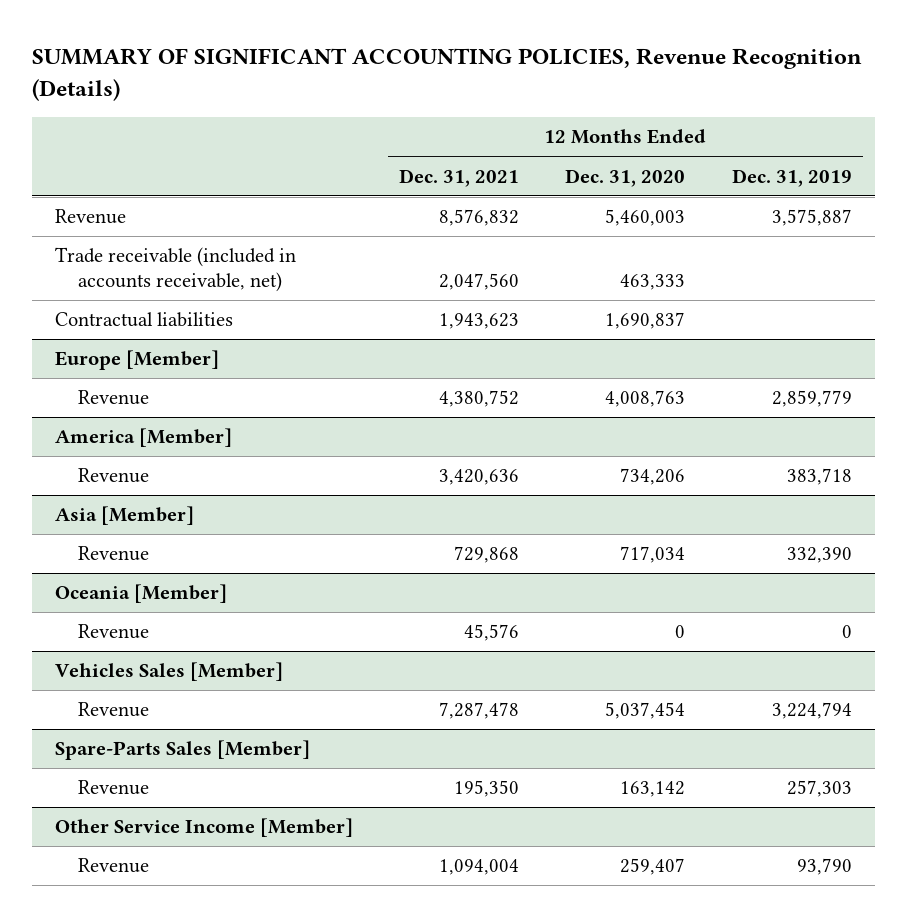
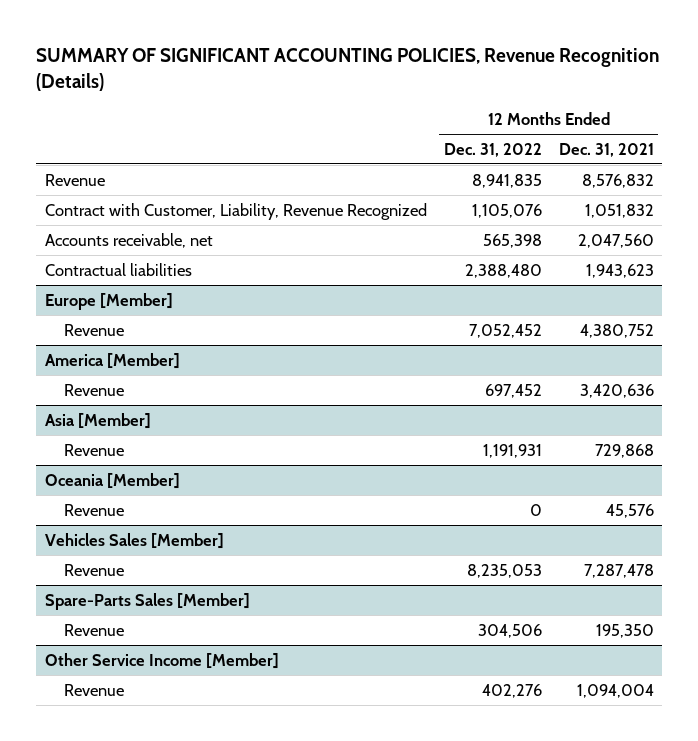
[565,168,686,187] Dec. 31, 2020 -> none
[731,168,852,187] Dec. 31, 2019 -> none
none -> [443,142,542,157] Dec. 31, 2022
none -> [44,202,427,220] Contract with Customer, Liability, Revenue Recognized
[55,247,297,292] Trade receivable (included in accounts receivable, net) -> [44,232,213,248] Accounts receivable, net

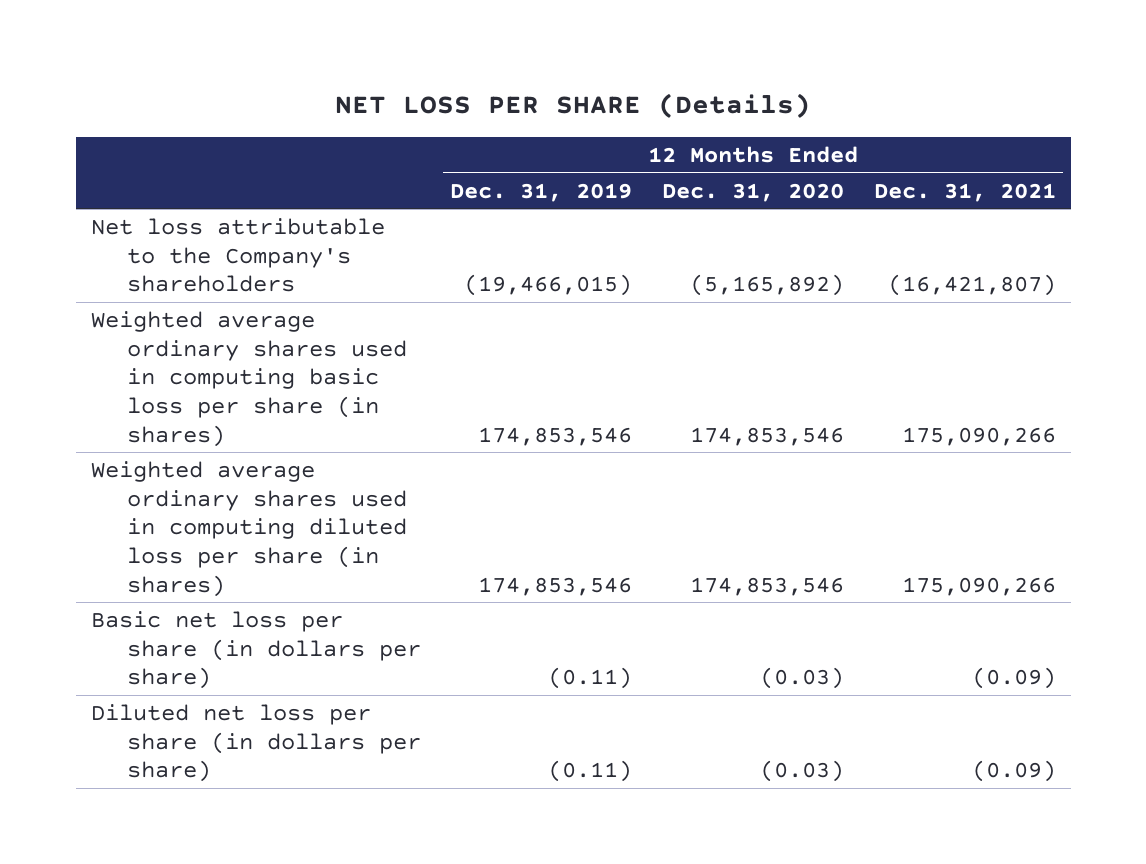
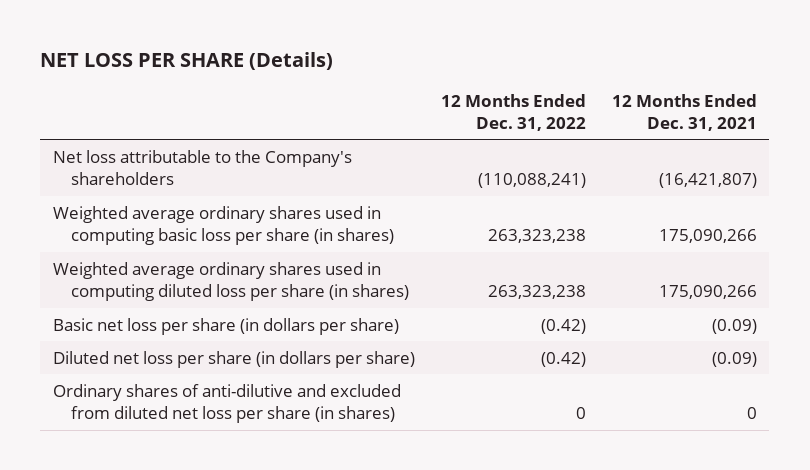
[450,182,633,202] Dec. 31, 2019 -> none
[662,182,845,202] Dec. 31, 2020 -> none
none -> [440,93,586,131] 12 Months Ended Dec. 31, 2022
none -> [53,383,402,423] Ordinary shares of anti-dilutive and excluded from diluted net loss per share (in shares)

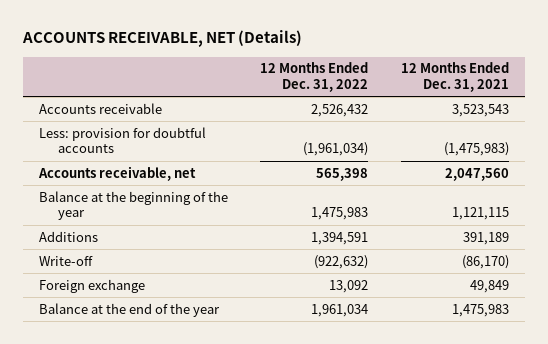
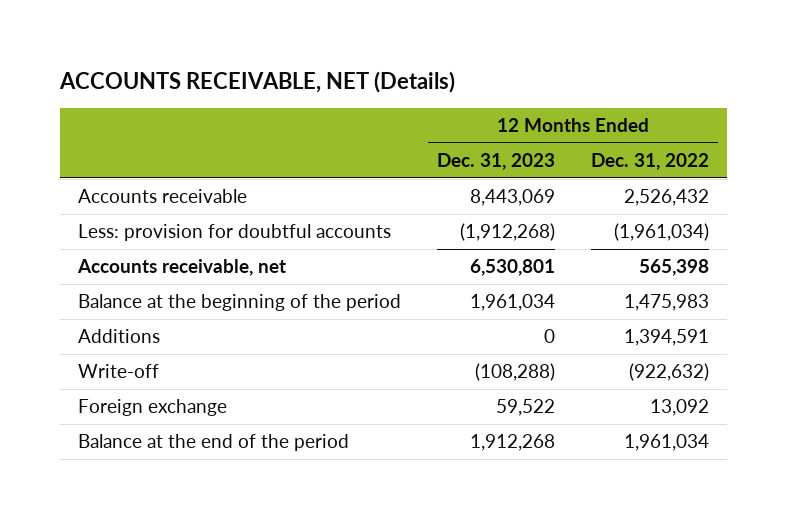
[400,62,509,93] 12 Months Ended Dec. 31, 2021 -> none
none -> [437,153,556,171] Dec. 31, 2023
[39,190,229,221] Balance at the beginning of the year -> [78,294,402,312] Balance at the beginning of the period
[39,302,221,317] Balance at the end of the year -> [78,434,350,452] Balance at the end of the period

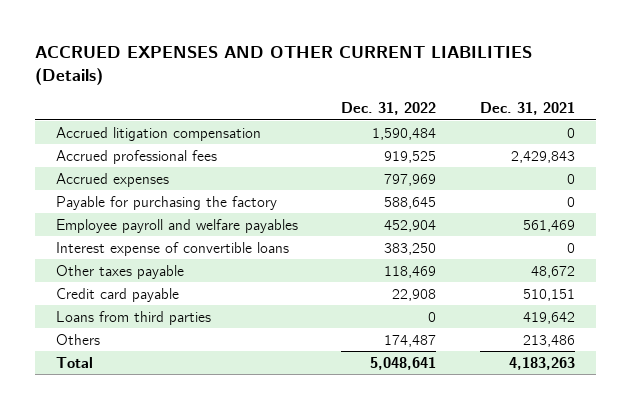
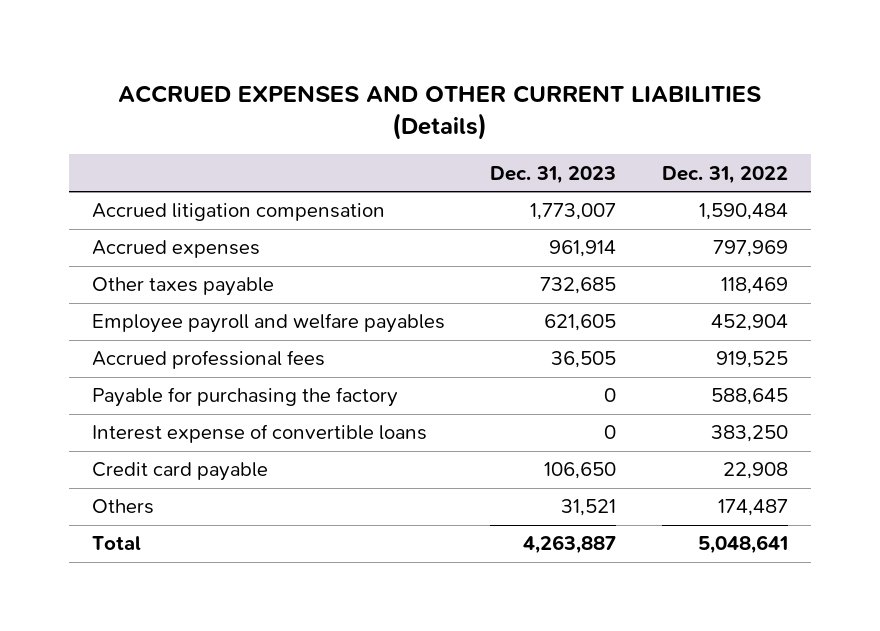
[479,101,575,115] Dec. 31, 2021 -> none
none -> [490,165,617,184] Dec. 31, 2023
[56,264,185,279] Other taxes payable -> [92,277,275,297] Other taxes payable
[56,149,218,164] Accrued professional fees -> [92,350,326,370] Accrued professional fees
[56,195,278,210] Payable for purchasing the factory -> [92,387,399,408] Payable for purchasing the factory
[56,310,212,325] Loans from third parties -> none

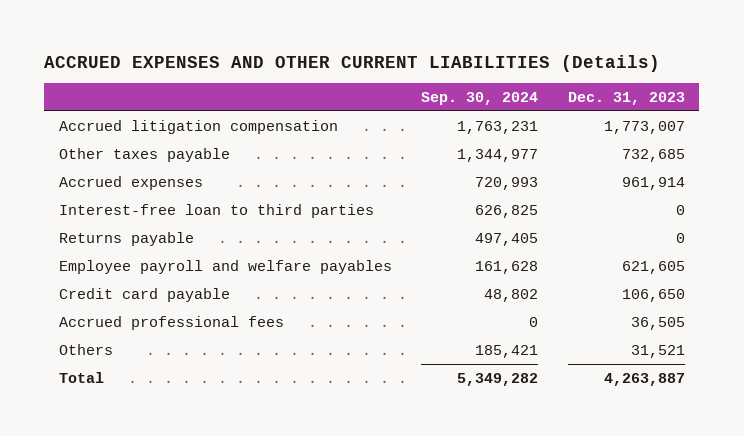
[661,165,788,184] Dec. 31, 2022 -> none
none -> [421,91,539,105] Sep. 30, 2024
[92,240,261,259] Accrued expenses -> [58,175,203,190] Accrued expenses
none -> [58,203,374,218] Interest-free loan to third parties
none -> [58,231,194,246] Returns payable
[92,387,399,408] Payable for purchasing the factory -> none
[92,424,428,444] Interest expense of convertible loans -> none
[92,350,326,370] Accrued professional fees -> [58,315,284,330] Accrued professional fees

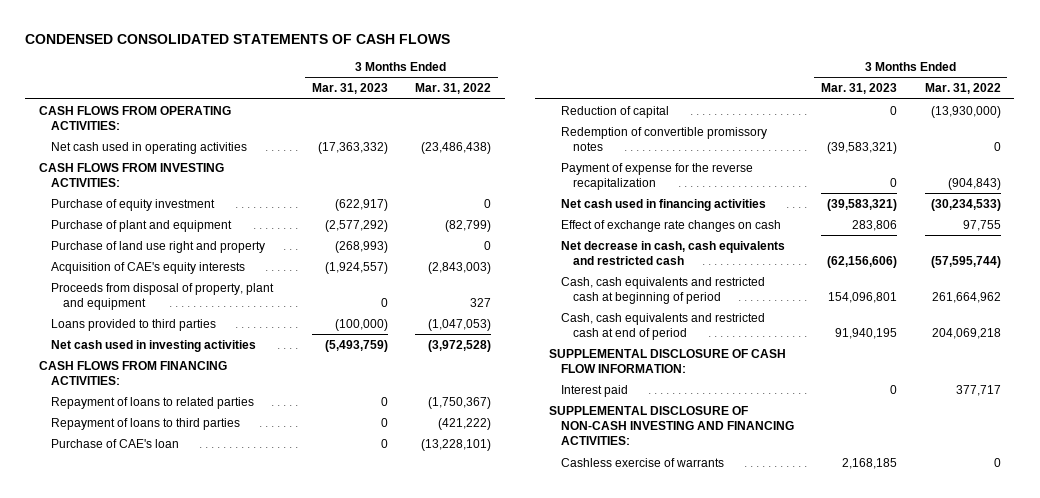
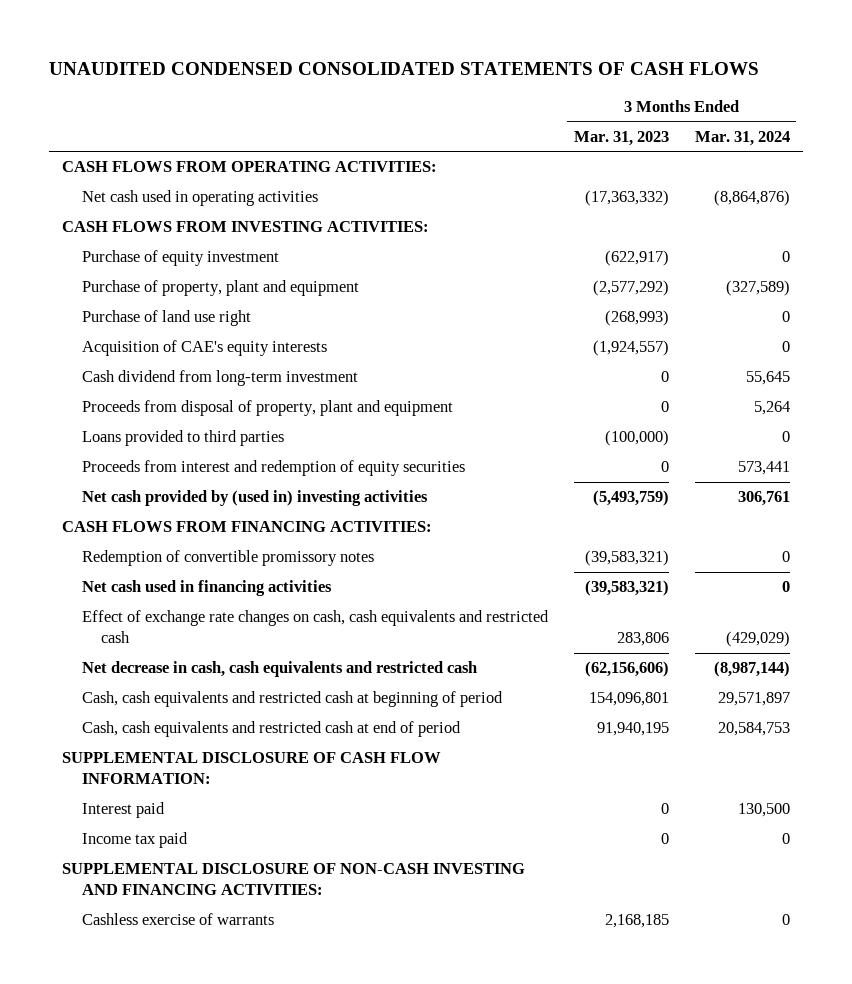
[25,34,451,45] CONDENSED CONSOLIDATED STATEMENTS OF CASH FLOWS -> [49,61,760,75] UNAUDITED CONDENSED CONSOLIDATED STATEMENTS OF CASH FLOWS
[415,83,492,95] Mar. 31, 2022 -> none
none -> [694,130,790,146] Mar. 31, 2024
[51,219,233,232] Purchase of plant and equipment -> [81,280,359,297] Purchase of property, plant and equipment
[51,240,266,253] Purchase of land use right and property -> [81,310,251,327] Purchase of land use right
none -> [81,370,358,387] Cash dividend from long-term investment
none -> [81,460,465,477] Proceeds from interest and redemption of equity securities
[51,339,257,352] Net cash used in investing activities -> [81,490,428,507] Net cash provided by (used in) investing activities
[51,396,255,409] Repayment of loans to related parties -> none
[51,417,241,430] Repayment of loans to third parties -> none
[51,438,180,448] Purchase of CAE's loan -> none
[560,105,669,118] Reduction of capital -> none
[560,162,753,191] Payment of expense for the reverse recapitalization -> none
[560,219,781,232] Effect of exchange rate changes on cash -> [81,610,549,644] Effect of exchange rate changes on cash, cash equivalents and restricted cash
none -> [81,832,188,849] Income tax paid

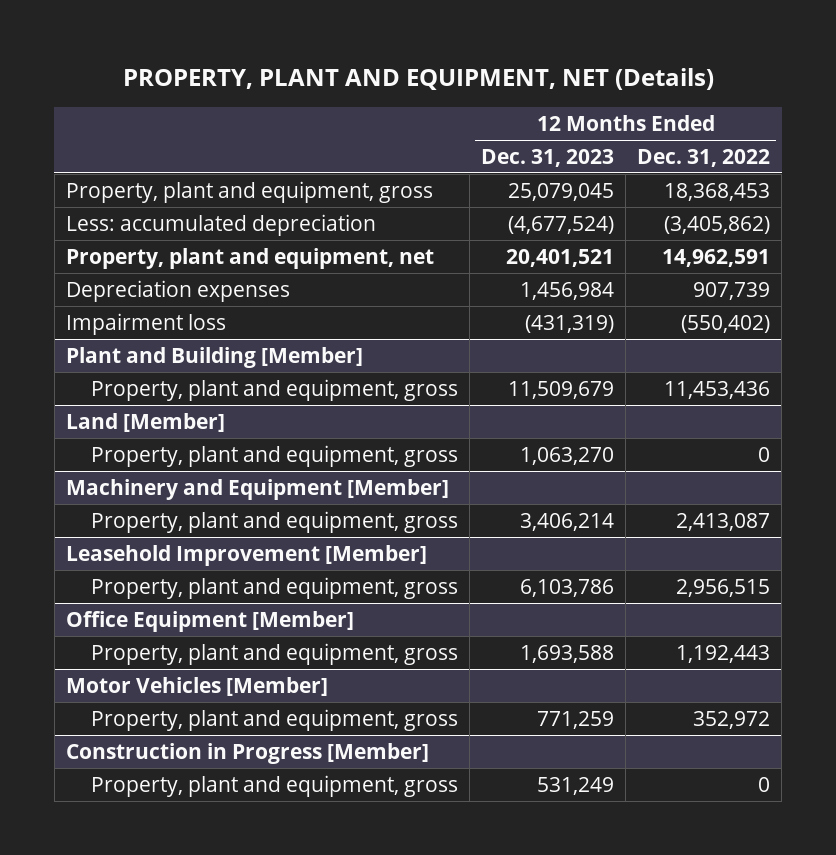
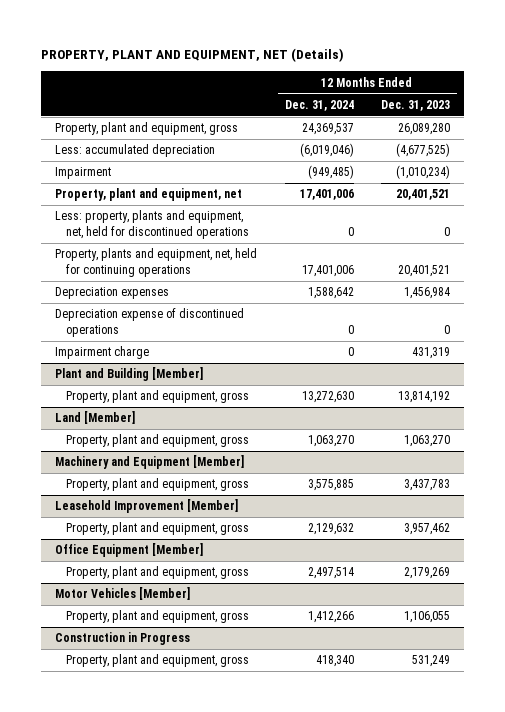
[637,148,771,167] Dec. 31, 2022 -> none
none -> [284,99,354,111] Dec. 31, 2024
[507,182,614,201] 25,079,045 -> [398,123,451,136] 26,089,280
[507,215,614,234] (4,677,524) -> [396,143,451,158] (4,677,525)
none -> [54,167,111,180] Impairment
none -> [54,210,250,239] Less: property, plants and equipment, net, held for discontinued operations
none -> [54,248,257,277] Property, plants and equipment, net, held for continuing operations
none -> [54,308,244,337] Depreciation expense of discontinued operations
[65,312,226,335] Impairment loss -> [54,346,149,360] Impairment charge
[524,314,614,333] (431,319) -> [412,347,451,360] 431,319
[507,380,614,399] 11,509,679 -> [398,391,451,404] 13,814,192
[519,512,614,531] 3,406,214 -> [404,479,451,492] 3,437,783
[519,578,614,597] 6,103,786 -> [404,523,451,536] 3,957,462
[519,644,614,663] 1,693,588 -> [404,567,451,580] 2,179,269
[536,710,614,729] 771,259 -> [404,611,451,624] 1,106,055
[65,742,429,764] Construction in Progress [Member] -> [54,632,190,646] Construction in Progress

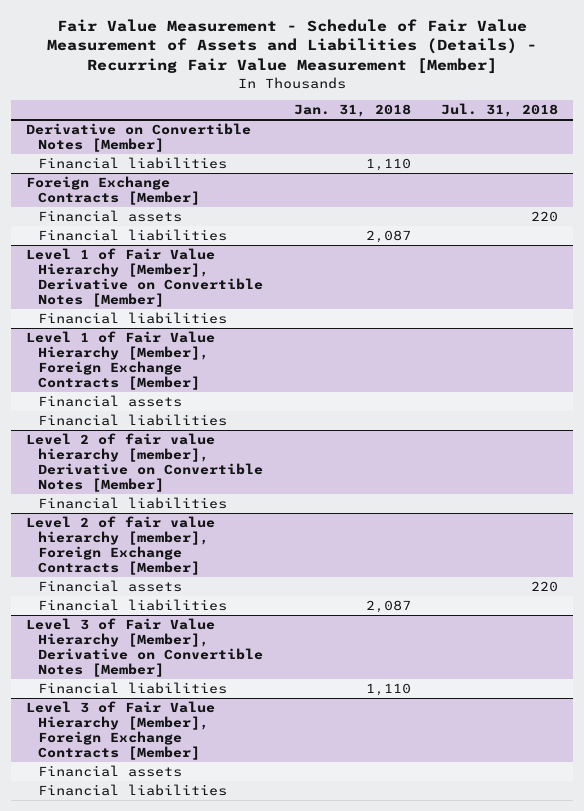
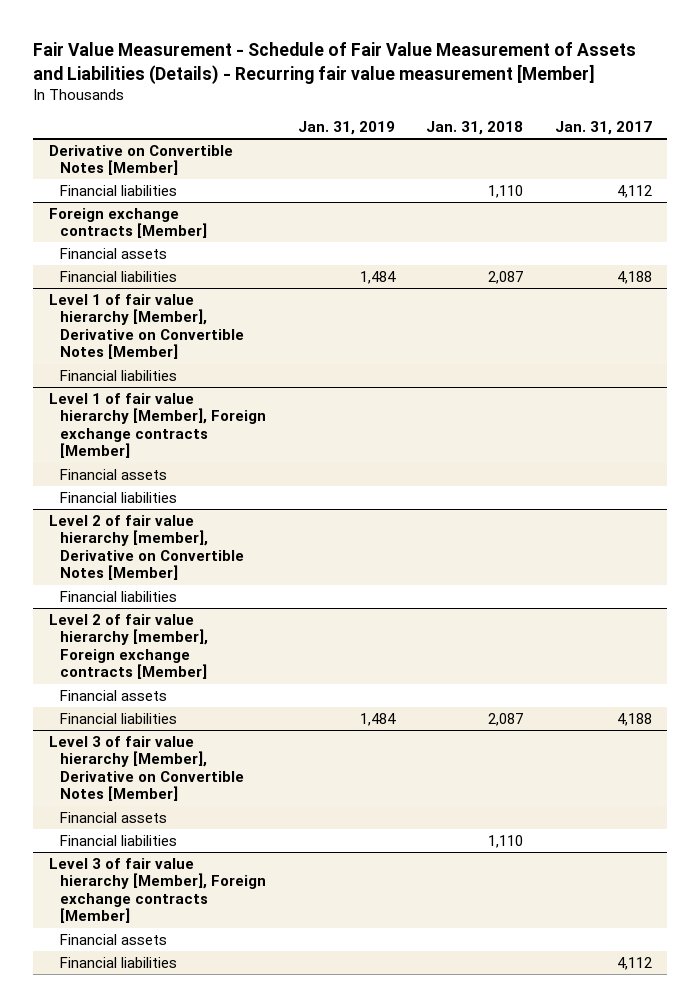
[46,18,537,75] Fair Value Measurement - Schedule of Fair Value Measurement of Assets and Liabilities (Details) - Recurring Fair Value Measurement [Member] -> [32,42,636,84] Fair Value Measurement - Schedule of Fair Value Measurement of Assets and Liabilities (Details) - Recurring fair value measurement [Member]
[441,103,559,118] Jul. 31, 2018 -> none
none -> [297,121,395,136] Jan. 31, 2019
none -> [554,121,652,136] Jan. 31, 2017
[25,175,201,206] Foreign Exchange Contracts [Member] -> [48,207,208,239] Foreign exchange contracts [Member]
[25,247,264,308] Level 1 of Fair Value Hierarchy [Member], Derivative on Convertible Notes [Member] -> [48,293,245,360] Level 1 of fair value hierarchy [Member], Derivative on Convertible Notes [Member]
[25,330,215,391] Level 1 of Fair Value Hierarchy [Member], Foreign Exchange Contracts [Member] -> [48,392,267,459] Level 1 of fair value hierarchy [Member], Foreign exchange contracts [Member]
[25,515,215,576] Level 2 of fair value hierarchy [member], Foreign Exchange Contracts [Member] -> [48,613,209,680] Level 2 of fair value hierarchy [member], Foreign exchange contracts [Member]
[25,617,264,678] Level 3 of Fair Value Hierarchy [Member], Derivative on Convertible Notes [Member] -> [48,735,245,802] Level 3 of fair value hierarchy [Member], Derivative on Convertible Notes [Member]
none -> [60,811,168,823] Financial assets
[25,700,215,761] Level 3 of Fair Value Hierarchy [Member], Foreign Exchange Contracts [Member] -> [48,857,267,924] Level 3 of fair value hierarchy [Member], Foreign exchange contracts [Member]

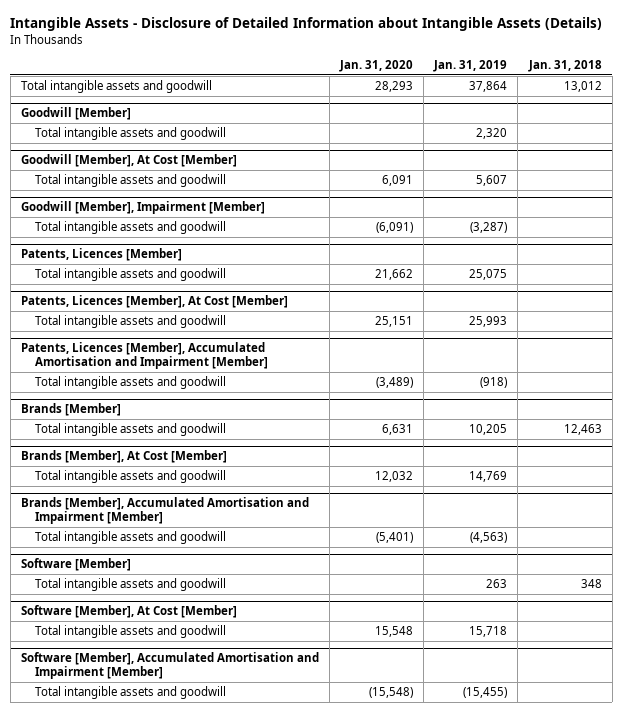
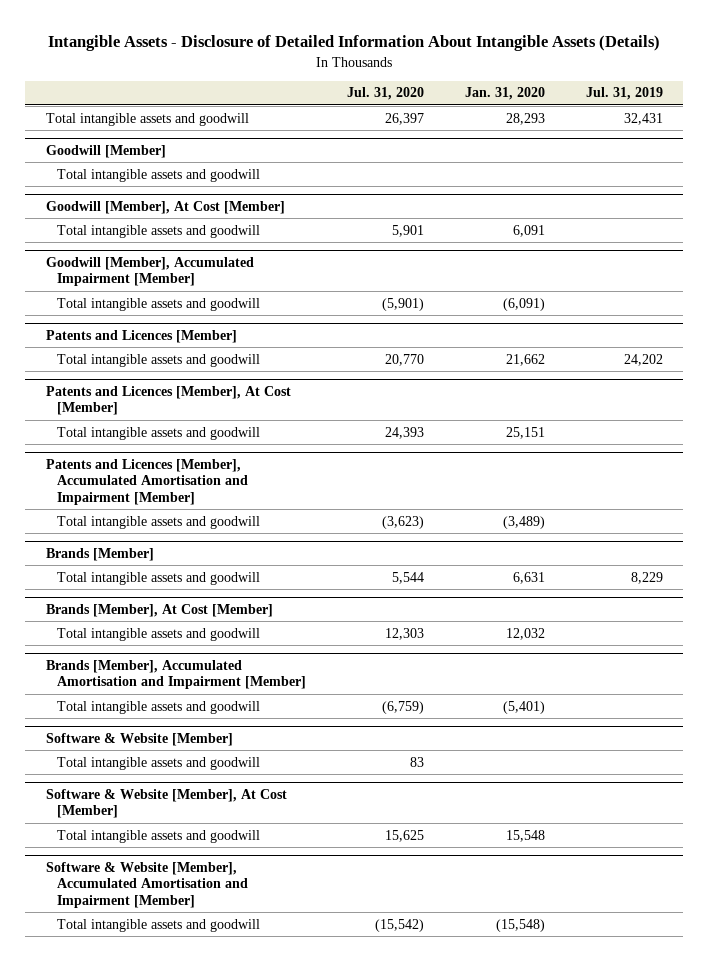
[10,17,603,32] Intangible Assets - Disclosure of Detailed Information about Intangible Assets (Details) -> [48,35,661,52] Intangible Assets - Disclosure of Detailed Information About Intangible Assets (Details)
[433,60,508,73] Jan. 31, 2019 -> none
[527,60,602,73] Jan. 31, 2018 -> none
none -> [346,87,424,101] Jul. 31, 2020
none -> [585,87,663,101] Jul. 31, 2019
[20,201,265,215] Goodwill [Member], Impairment [Member] -> [45,256,254,287] Goodwill [Member], Accumulated Impairment [Member]
[20,248,182,262] Patents, Licences [Member] -> [45,329,237,343] Patents and Licences [Member]
[20,295,288,309] Patents, Licences [Member], At Cost [Member] -> [45,385,291,416] Patents and Licences [Member], At Cost [Member]
[20,342,269,370] Patents, Licences [Member], Accumulated Amortisation and Impairment [Member] -> [45,458,248,505] Patents and Licences [Member], Accumulated Amortisation and Impairment [Member]
[20,558,131,572] Software [Member] -> [45,732,233,746] Software & Website [Member]
[20,605,237,619] Software [Member], At Cost [Member] -> [45,788,287,819] Software & Website [Member], At Cost [Member]
[20,652,319,680] Software [Member], Accumulated Amortisation and Impairment [Member] -> [45,861,248,908] Software & Website [Member], Accumulated Amortisation and Impairment [Member]

